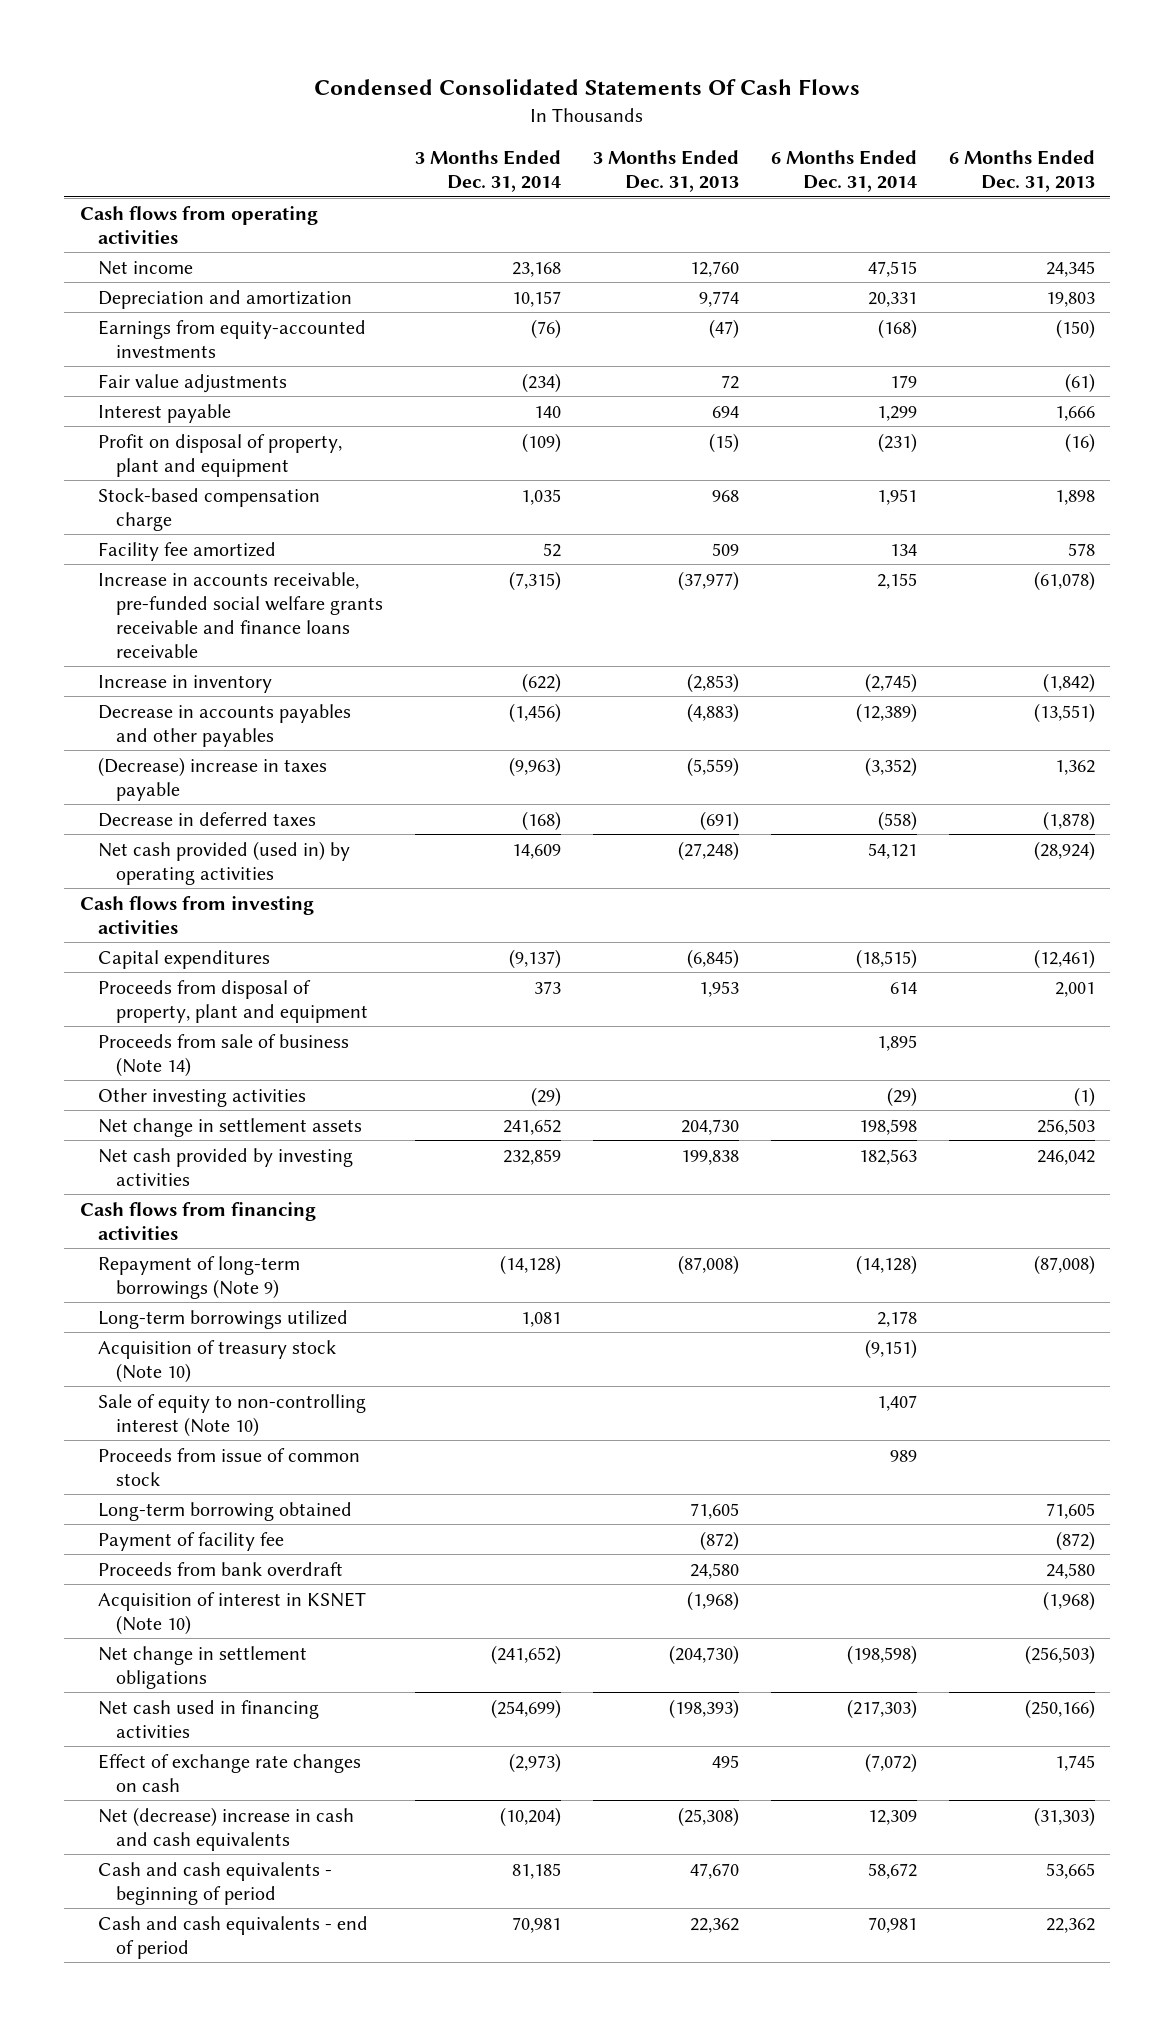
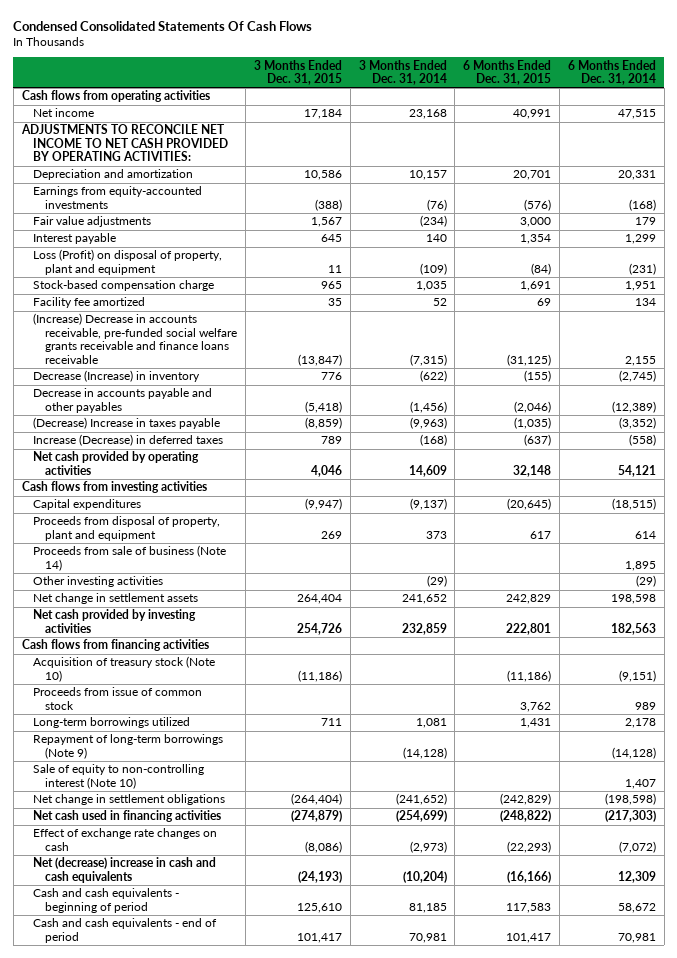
[593,150,740,193] 3 Months Ended Dec. 31, 2013 -> none
[948,150,1095,193] 6 Months Ended Dec. 31, 2013 -> none
none -> [253,59,342,86] 3 Months Ended Dec. 31, 2015
none -> [463,59,552,86] 6 Months Ended Dec. 31, 2015
none -> [20,124,229,162] ADJUSTMENTS TO RECONCILE NET INCOME TO NET CASH PROVIDED BY OPERATING ACTIVITIES:
[98,433,343,477] Profit on disposal of property, plant and equipment -> [33,249,223,275] Loss (Profit) on disposal of property, plant and equipment
[98,571,384,659] Increase in accounts receivable, pre-funded social welfare grants receivable and finance loans receivable -> [33,313,238,364] (Increase) Decrease in accounts receivable, pre-funded social welfare grants receivable and finance loans receivable
[98,674,273,693] Increase in inventory -> [33,370,201,383] Decrease (Increase) in inventory
[98,703,352,747] Decrease in accounts payables and other payables -> [33,388,213,413] Decrease in accounts payable and other payables
[98,756,328,801] (Decrease) increase in taxes payable -> [33,417,221,430] (Decrease) Increase in taxes payable
[98,811,317,827] Decrease in deferred taxes -> [33,434,224,447] Increase (Decrease) in deferred taxes
[98,840,351,885] Net cash provided (used in) by operating activities -> [33,451,200,475] Net cash provided by operating activities
[98,1501,353,1521] Long-term borrowing obtained -> none
[98,1531,285,1551] Payment of facility fee -> none
[98,1561,344,1576] Proceeds from bank overdraft -> none
[98,1591,367,1635] Acquisition of interest in KSNET (Note 10) -> none
[98,1309,349,1329] Long-term borrowings utilized -> [33,717,191,729] Long-term borrowings utilized
[98,1255,301,1299] Repayment of long-term borrowings (Note 9) -> [33,734,224,759] Repayment of long-term borrowings (Note 9)
[98,1393,367,1437] Sale of equity to non-controlling interest (Note 10) -> [33,764,205,789] Sale of equity to non-controlling interest (Note 10)

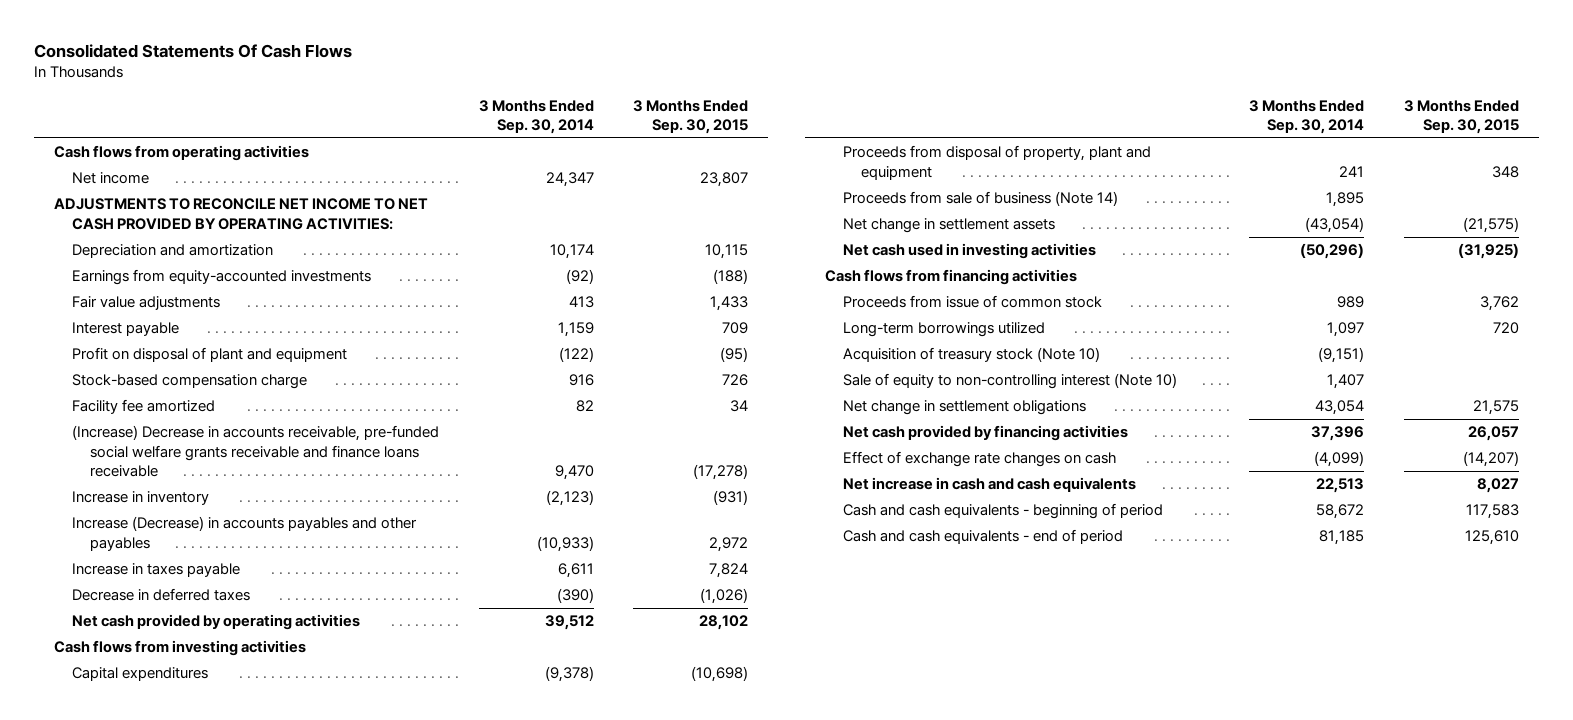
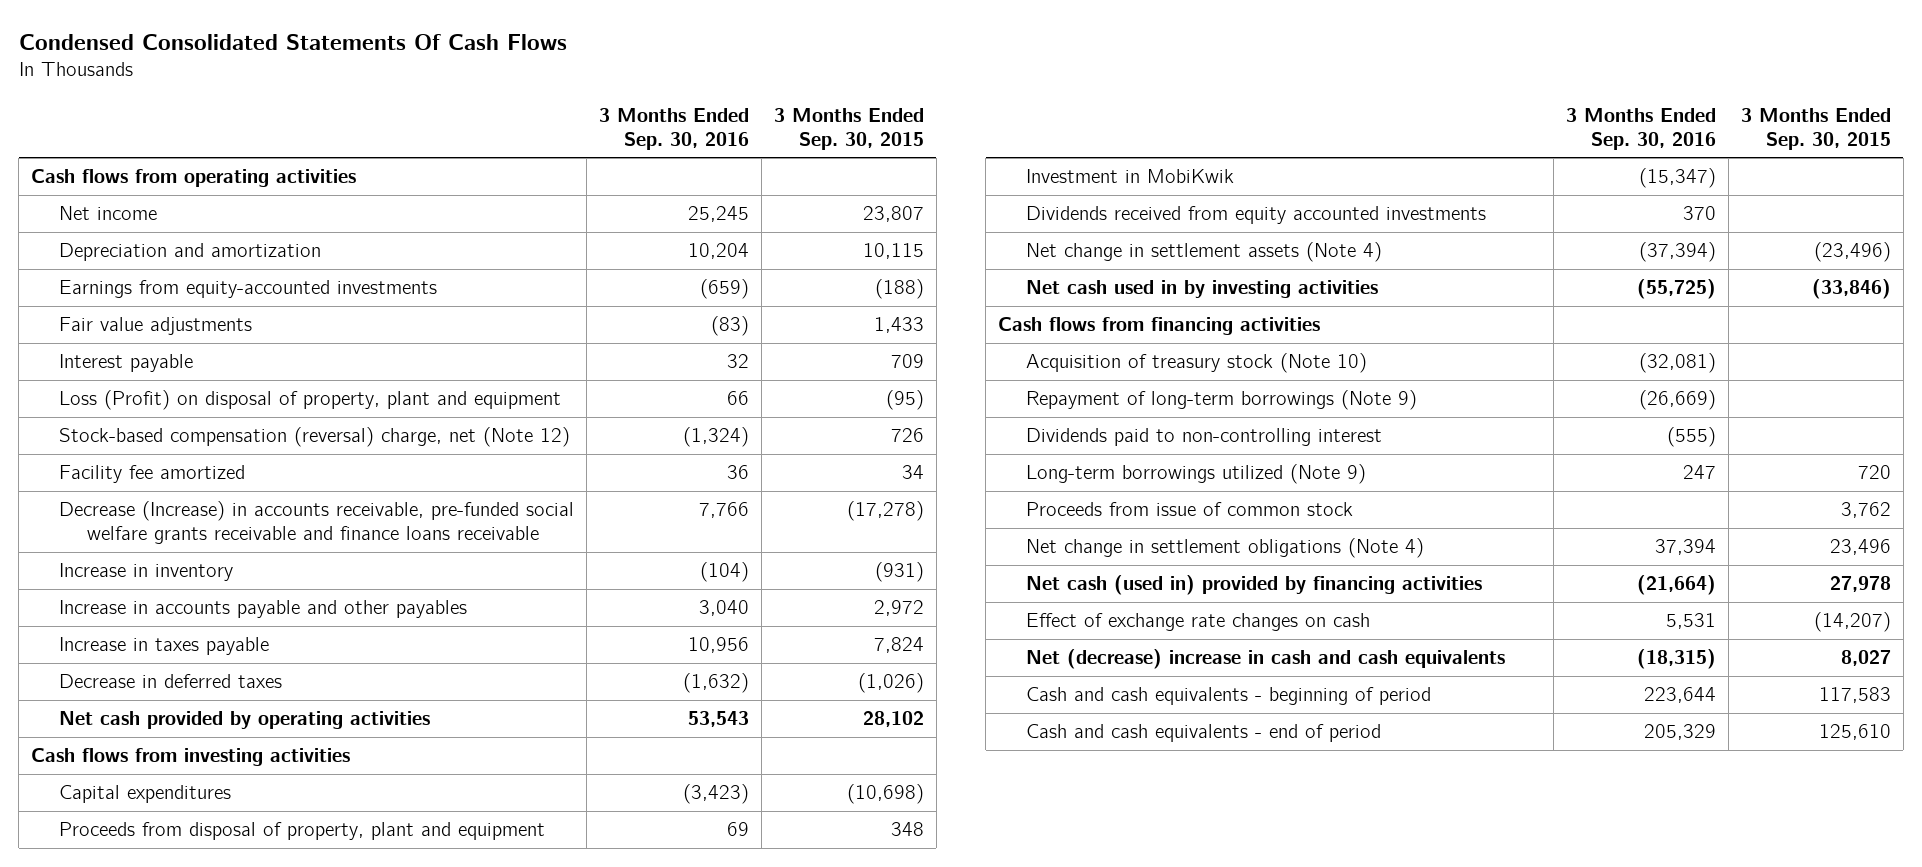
[34,44,353,59] Consolidated Statements Of Cash Flows -> [18,33,567,50] Condensed Consolidated Statements Of Cash Flows
[478,99,594,134] 3 Months Ended Sep. 30, 2014 -> none
none -> [598,107,749,150] 3 Months Ended Sep. 30, 2016
[54,198,429,230] ADJUSTMENTS TO RECONCILE NET INCOME TO NET CASH PROVIDED BY OPERATING ACTIVITIES: -> none
[71,347,347,363] Profit on disposal of plant and equipment -> [59,390,562,411] Loss (Profit) on disposal of property, plant and equipment
[71,374,307,390] Stock-based compensation charge -> [59,427,571,448] Stock-based compensation (reversal) charge, net (Note 12)
[71,425,439,477] (Increase) Decrease in accounts receivable, pre-funded social welfare grants receivable and finance loans receivable -> [59,501,575,545] Decrease (Increase) in accounts receivable, pre-funded social welfare grants receivable and finance loans receivable
[71,516,417,551] Increase (Decrease) in accounts payables and other payables -> [59,600,468,619] Increase in accounts payable and other payables
[842,191,1118,207] Proceeds from sale of business (Note 14) -> none
none -> [1026,169,1235,184] Investment in MobiKwik
none -> [1026,206,1487,225] Dividends received from equity accounted investments
[842,218,1055,234] Net change in settlement assets -> [1026,242,1383,263] Net change in settlement assets (Note 4)
[1462,217,1519,234] (21,575) -> [1813,242,1891,263] (23,496)
[842,243,1096,260] Net cash used in investing activities -> [1026,280,1379,299] Net cash used in by investing activities
[1457,243,1519,260] (31,925) -> [1811,279,1891,300] (33,846)
[842,322,1045,338] Long-term borrowings utilized -> none
[842,373,1177,390] Sale of equity to non-controlling interest (Note 10) -> none
none -> [1026,390,1418,411] Repayment of long-term borrowings (Note 9)
none -> [1026,428,1383,447] Dividends paid to non-controlling interest
none -> [1026,464,1367,485] Long-term borrowings utilized (Note 9)
[842,295,1102,309] Proceeds from issue of common stock -> [1026,502,1354,517] Proceeds from issue of common stock
[842,400,1086,416] Net change in settlement obligations -> [1026,538,1425,559] Net change in settlement obligations (Note 4)
[1472,400,1519,416] 21,575 -> [1829,539,1891,556] 23,496
[842,425,1128,442] Net cash provided by financing activities -> [1026,575,1483,596] Net cash (used in) provided by financing activities
[1467,426,1519,442] 26,057 -> [1829,576,1891,593] 27,978
[842,477,1136,493] Net increase in cash and cash equivalents -> [1026,649,1506,670] Net (decrease) increase in cash and cash equivalents

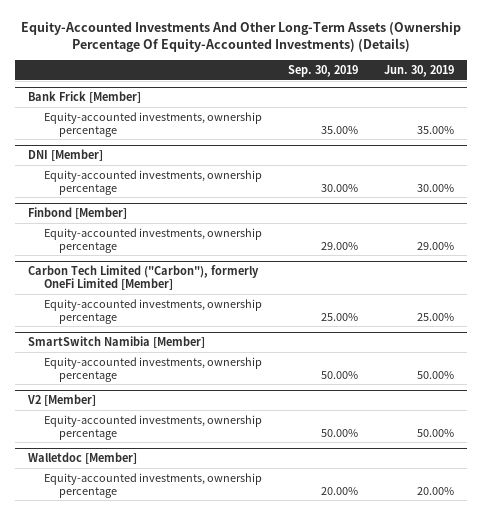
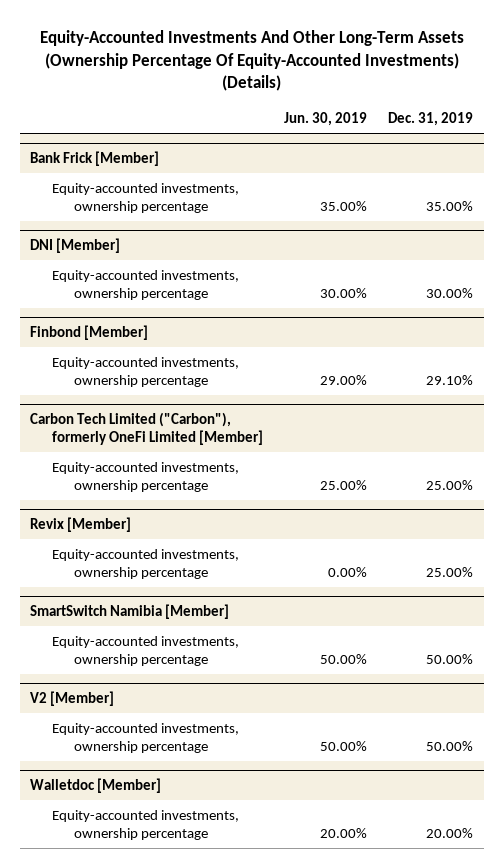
[287,64,358,77] Sep. 30, 2019 -> none
none -> [388,111,474,126] Dec. 31, 2019
none -> [30,516,132,532] Revix [Member]
none -> [52,548,240,579] Equity-accounted investments, ownership percentage

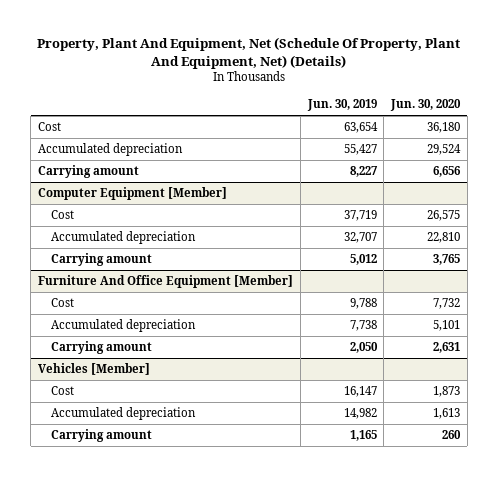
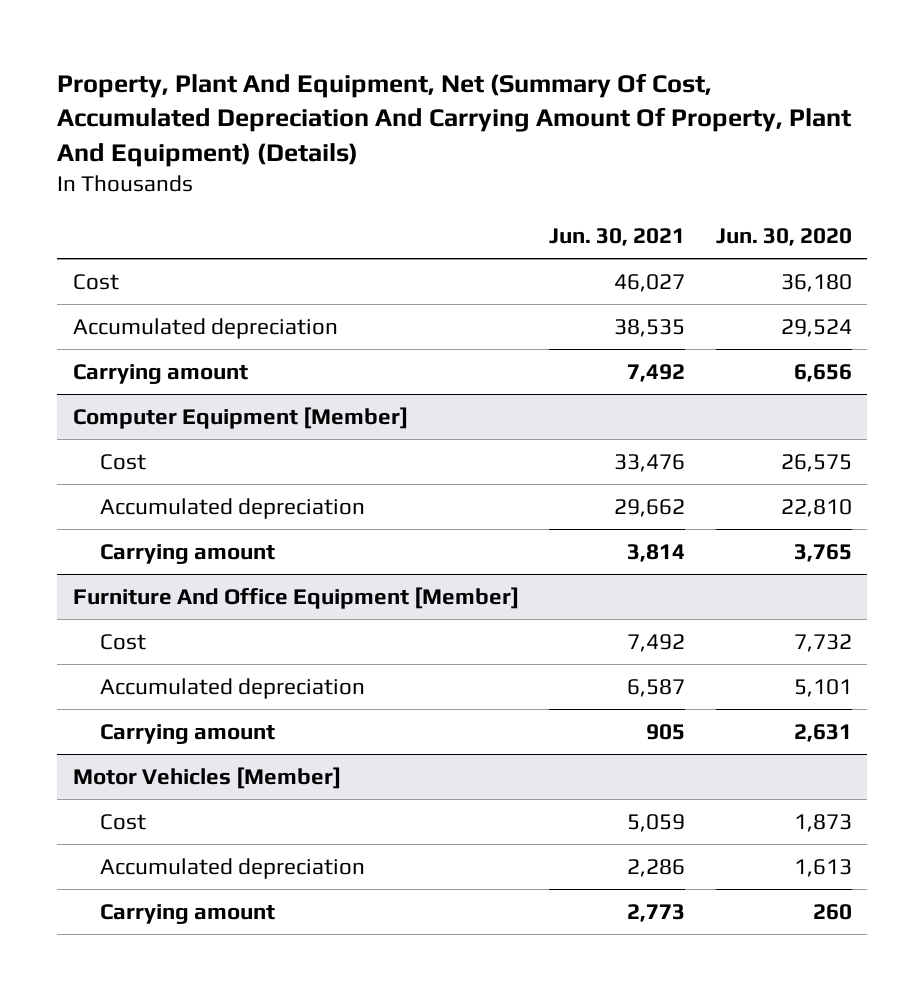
[37,37,461,70] Property, Plant And Equipment, Net (Schedule Of Property, Plant And Equipment, Net) (Details) -> [57,72,852,167] Property, Plant And Equipment, Net (Summary Of Cost, Accumulated Depreciation And Carrying Amount Of Property, Plant And Equipment) (Details)
[306,99,377,112] Jun. 30, 2019 -> none
none -> [549,227,686,246] Jun. 30, 2021
[38,363,151,376] Vehicles [Member] -> [72,766,341,789] Motor Vehicles [Member]

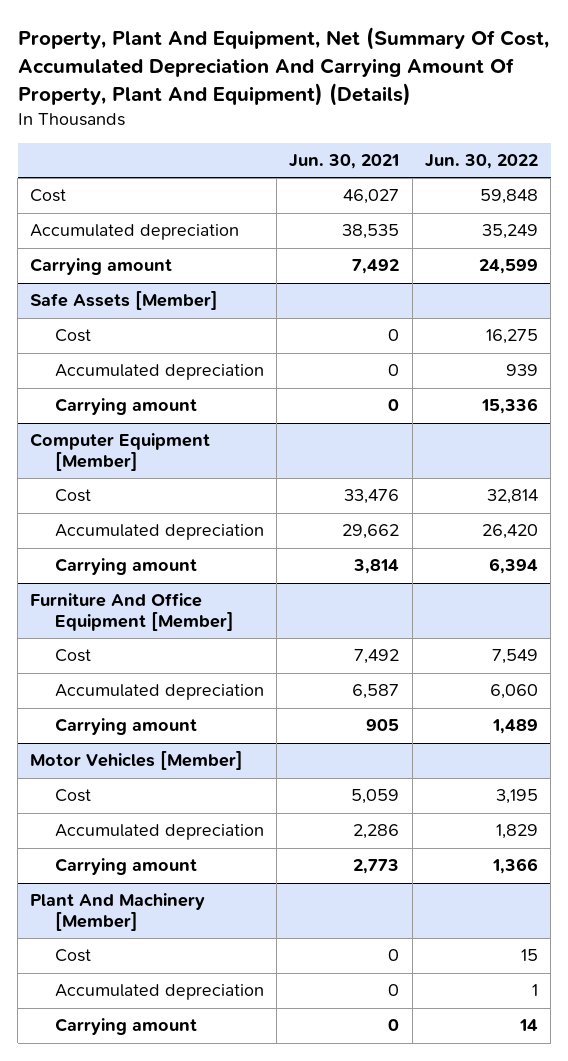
[715,227,852,246] Jun. 30, 2020 -> none
none -> [425,153,539,169] Jun. 30, 2022
none -> [30,291,219,311] Safe Assets [Member]
none -> [54,329,91,343] Cost
none -> [54,364,264,381] Accumulated depreciation
none -> [54,398,197,416] Carrying amount
none -> [30,893,206,932] Plant And Machinery [Member]
none -> [54,949,91,963] Cost
none -> [54,984,264,1001] Accumulated depreciation
none -> [54,1018,197,1036] Carrying amount

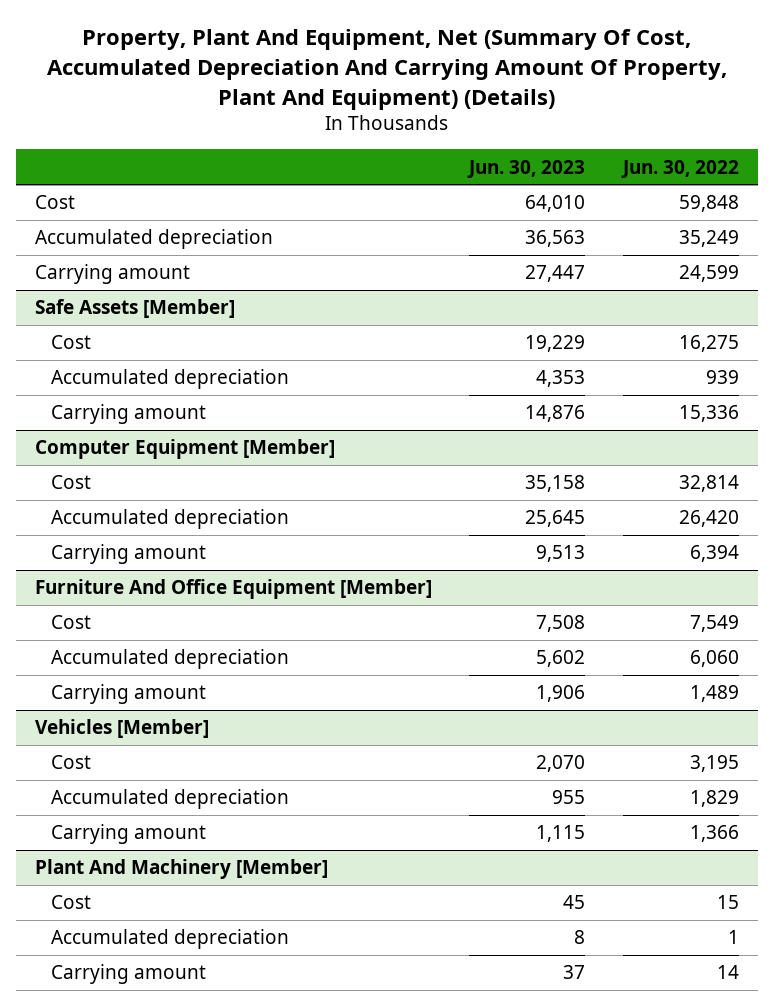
[289,153,400,169] Jun. 30, 2021 -> none
none -> [467,159,586,178] Jun. 30, 2023
[30,751,244,771] Motor Vehicles [Member] -> [34,719,209,739] Vehicles [Member]

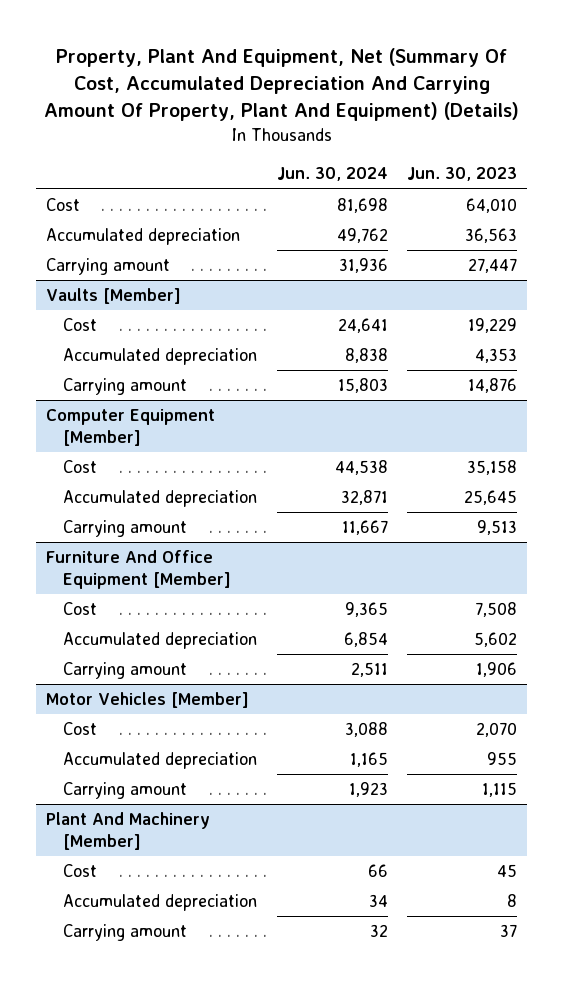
[621,159,740,178] Jun. 30, 2022 -> none
none -> [276,167,388,182] Jun. 30, 2024
[34,299,235,319] Safe Assets [Member] -> none
none -> [45,287,181,304] Vaults [Member]
[34,719,209,739] Vehicles [Member] -> [45,691,249,708] Motor Vehicles [Member]

